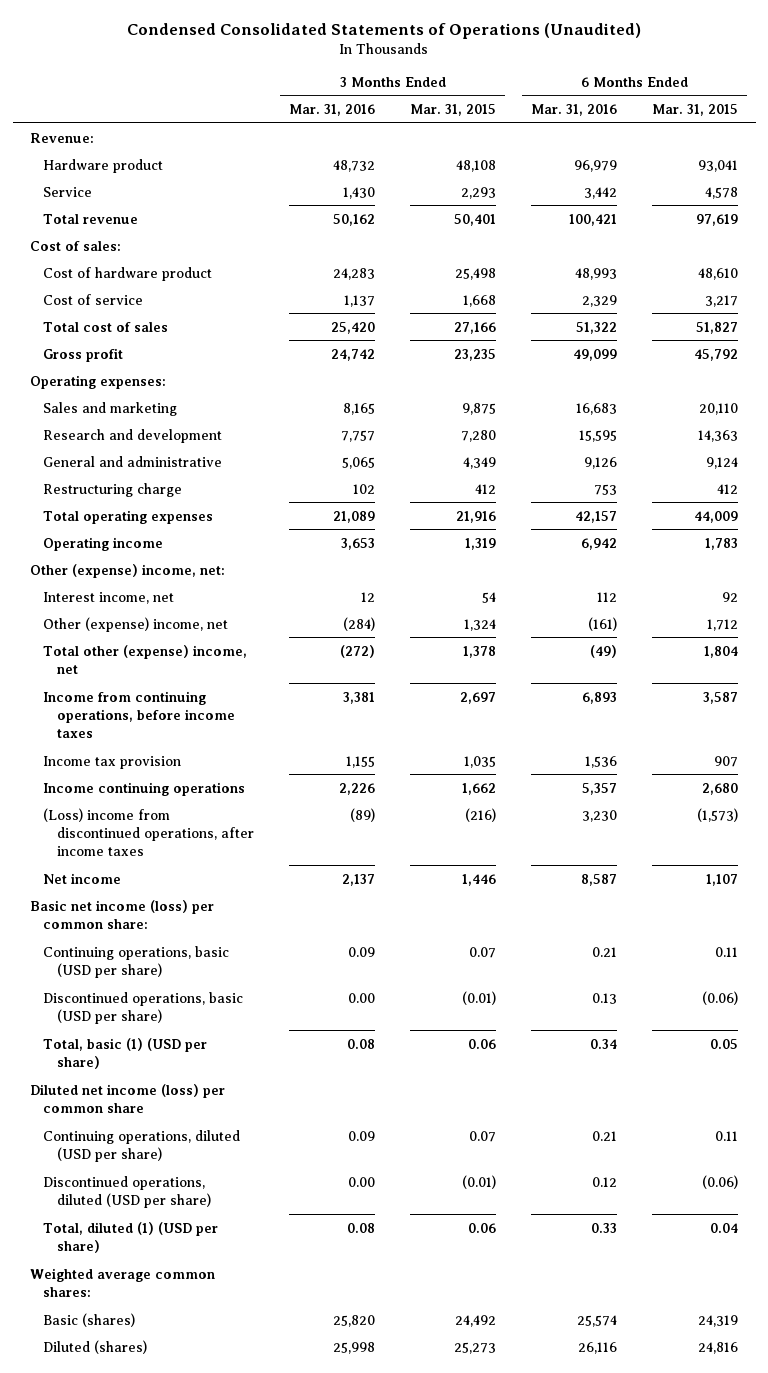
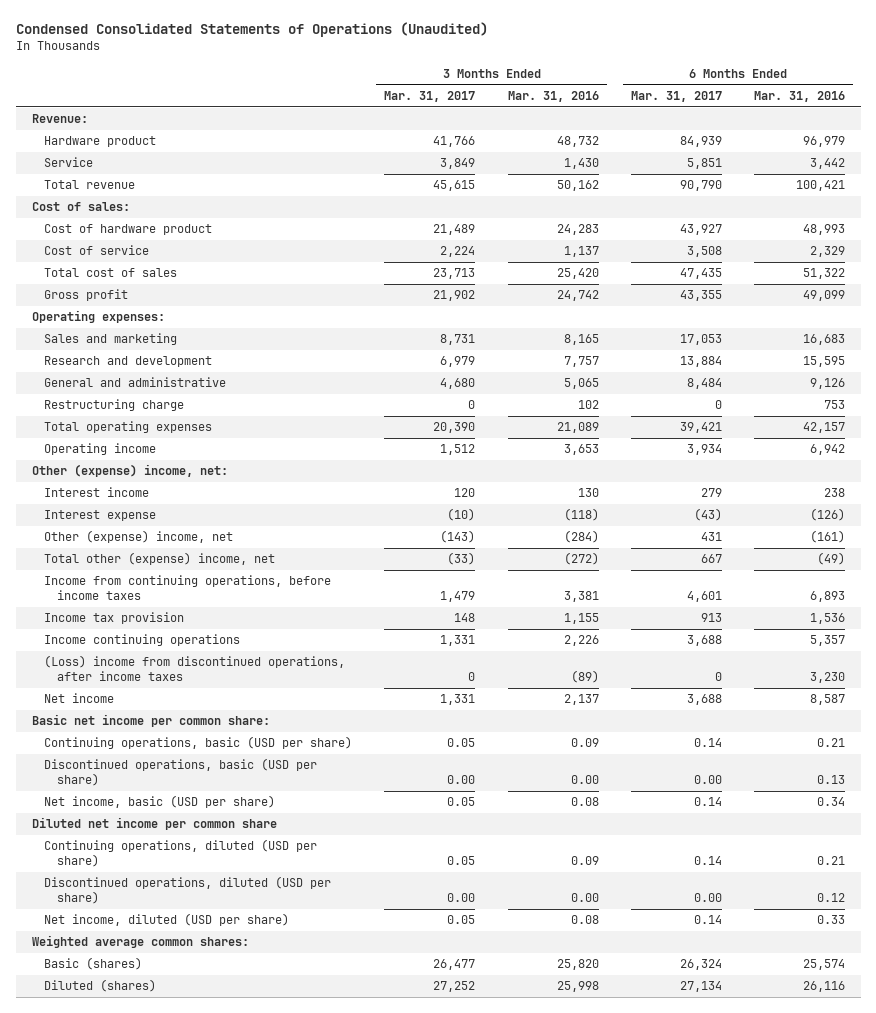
[410,104,497,117] Mar. 31, 2015 -> none
[652,104,739,117] Mar. 31, 2015 -> none
none -> [384,90,476,102] Mar. 31, 2017
none -> [630,90,722,102] Mar. 31, 2017
[43,591,175,604] Interest income, net -> [44,487,150,498] Interest income
[360,591,375,602] 12 -> [577,488,599,498] 130
[597,591,618,602] 112 -> [823,488,845,498] 238
none -> [44,510,157,522] Interest expense
[30,899,215,929] Basic net income (loss) per common share: -> [31,714,270,728] Basic net income per common share:
[43,1037,208,1069] Total, basic (1) (USD per share) -> [44,795,276,809] Net income, basic (USD per share)
[30,1083,226,1113] Diluted net income (loss) per common share -> [31,817,277,831] Diluted net income per common share
[43,1221,219,1253] Total, diluted (1) (USD per share) -> [44,913,290,927] Net income, diluted (USD per share)

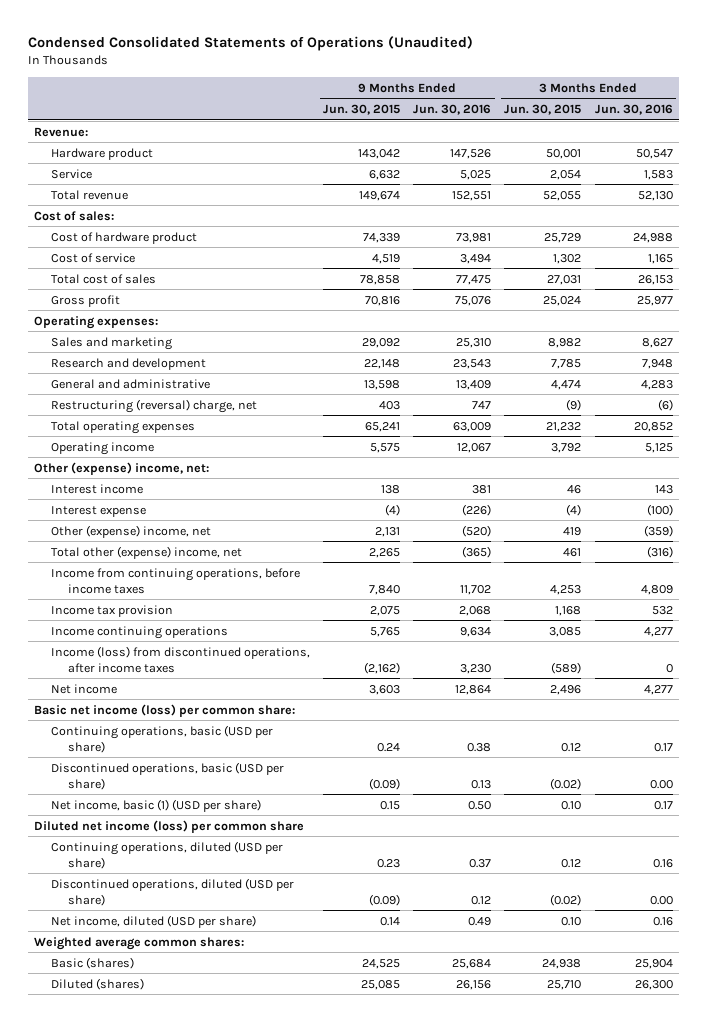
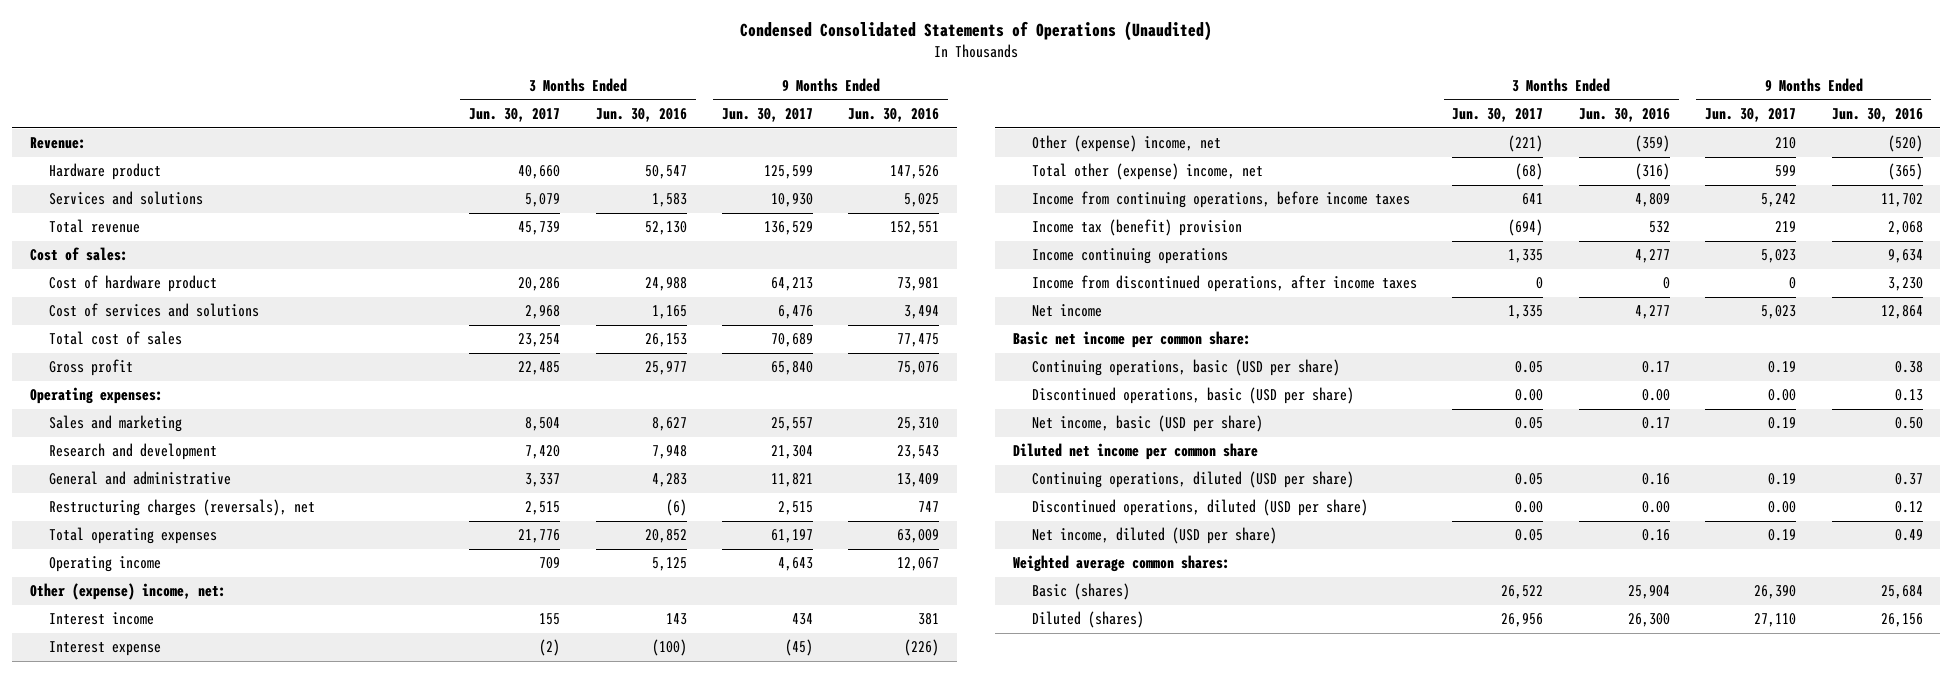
[323,104,401,116] Jun. 30, 2015 -> none
[504,104,582,116] Jun. 30, 2015 -> none
none -> [469,108,561,123] Jun. 30, 2017
none -> [722,108,814,123] Jun. 30, 2017
[50,168,92,179] Service -> [48,191,203,206] Services and solutions
[50,252,135,263] Cost of service -> [48,303,259,318] Cost of services and solutions
[50,398,257,413] Restructuring (reversal) charge, net -> [48,499,315,517] Restructuring charges (reversals), net
[50,604,173,617] Income tax provision -> [1031,219,1242,237] Income tax (benefit) provision
[50,645,310,673] Income (loss) from discontinued operations, after income taxes -> [1031,275,1417,293] Income from discontinued operations, after income taxes
[34,703,296,717] Basic net income (loss) per common share: -> [1013,331,1252,349] Basic net income per common share:
[50,798,261,812] Net income, basic (1) (USD per share) -> [1031,415,1263,433] Net income, basic (USD per share)
[34,819,305,833] Diluted net income (loss) per common share -> [1013,443,1259,461] Diluted net income per common share

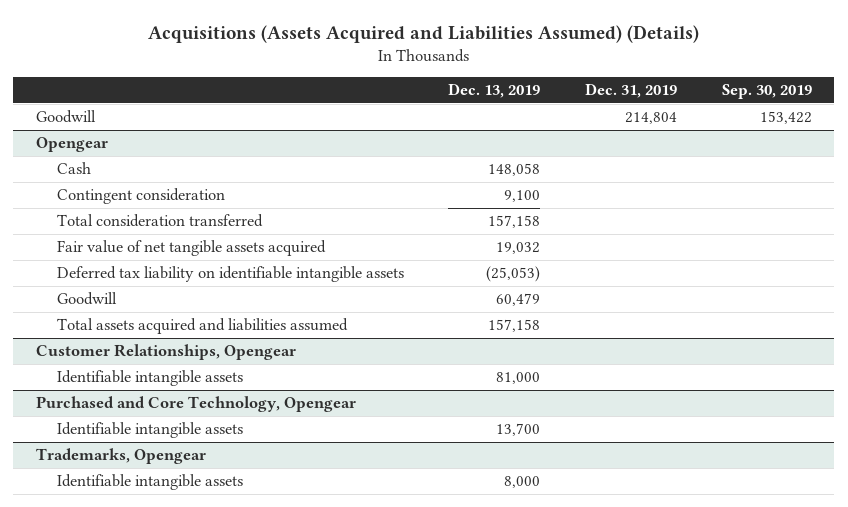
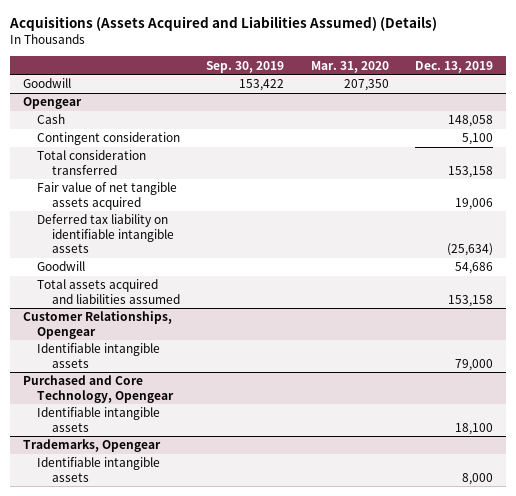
[585,83,678,99] Dec. 31, 2019 -> none
none -> [310,60,389,73] Mar. 31, 2020
[504,190,541,203] 9,100 -> [461,133,493,146] 5,100
[488,215,541,229] 157,158 -> [447,165,493,178] 153,158
[496,242,541,255] 19,032 -> [454,197,493,210] 19,006
[486,266,541,283] (25,053) -> [446,243,493,257] (25,634)
[496,293,541,307] 60,479 -> [454,262,493,275] 54,686
[488,319,541,333] 157,158 -> [447,294,493,307] 153,158
[496,372,541,385] 81,000 -> [454,358,493,371] 79,000
[496,423,541,437] 13,700 -> [454,422,493,435] 18,100

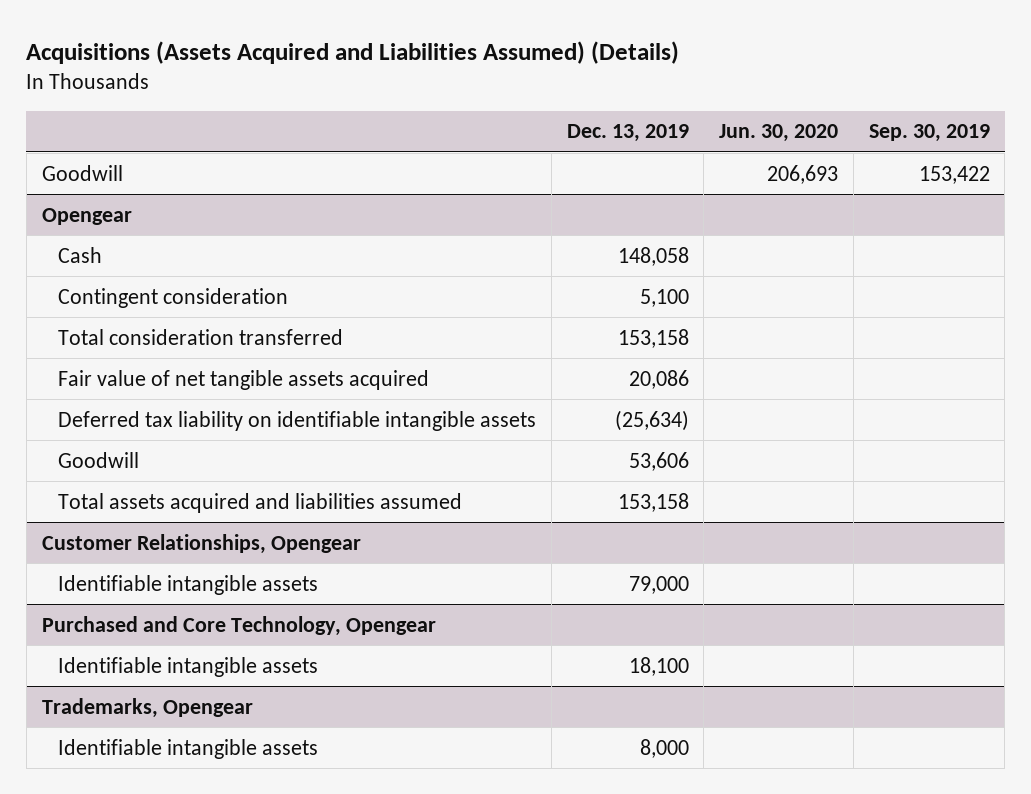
[310,60,389,73] Mar. 31, 2020 -> none
none -> [719,124,839,143] Jun. 30, 2020
[454,197,493,210] 19,006 -> [628,369,689,389] 20,086
[454,262,493,275] 54,686 -> [628,451,689,471] 53,606

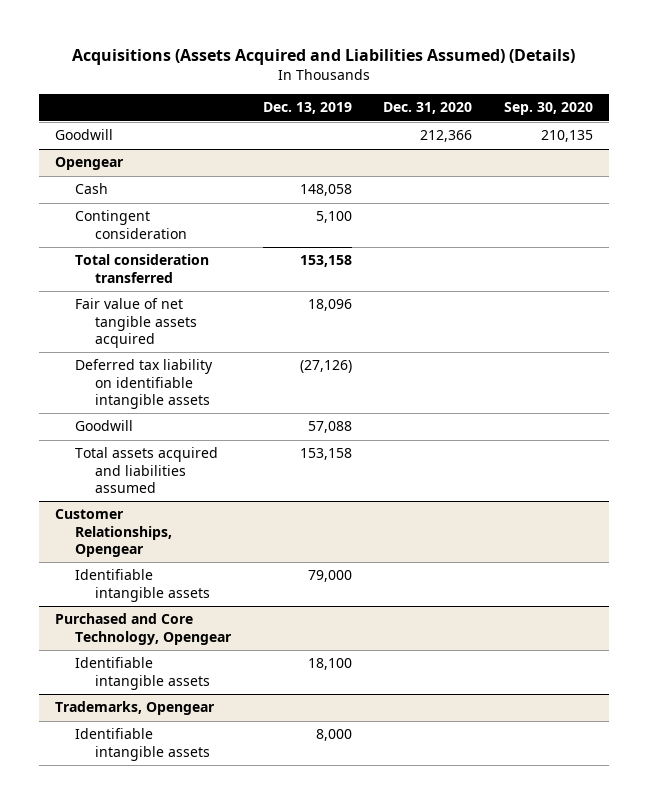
[719,124,839,143] Jun. 30, 2020 -> none
[868,124,990,143] Sep. 30, 2019 -> none
none -> [383,102,473,115] Dec. 31, 2020
none -> [504,102,594,116] Sep. 30, 2020
[628,369,689,389] 20,086 -> [307,299,352,312] 18,096
[614,409,689,431] (25,634) -> [299,360,352,374] (27,126)
[628,451,689,471] 53,606 -> [307,421,352,434] 57,088

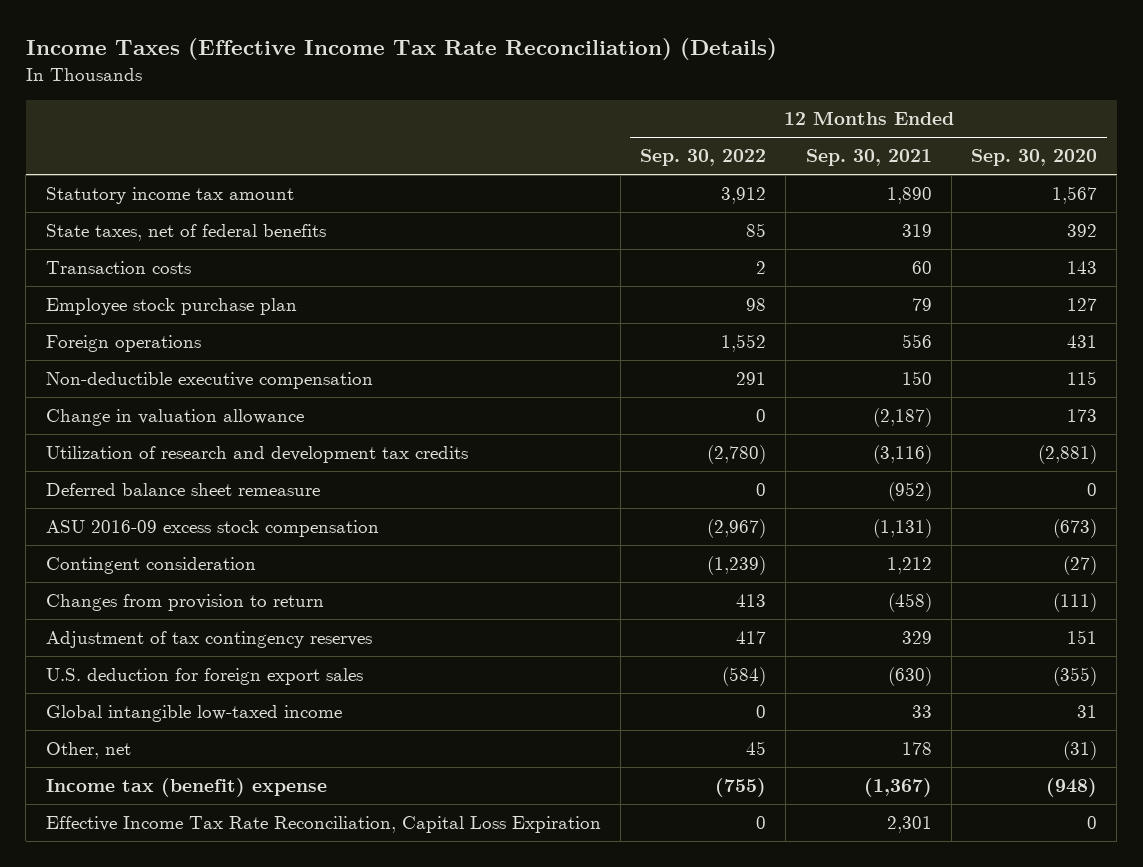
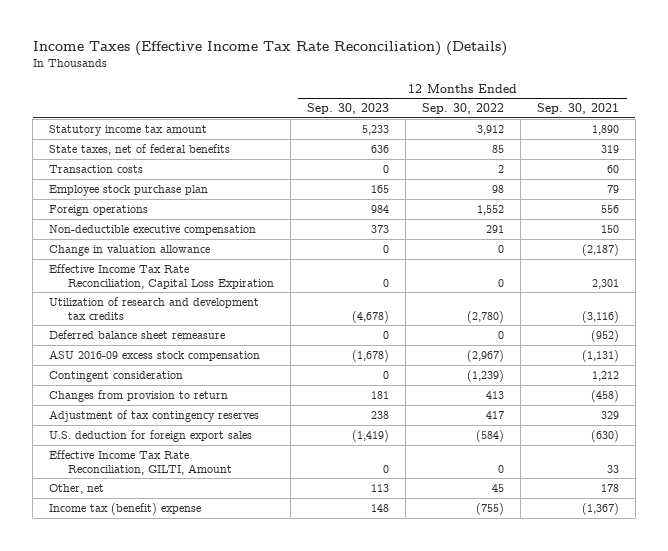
[970,149,1097,167] Sep. 30, 2020 -> none
none -> [306,103,389,115] Sep. 30, 2023
[45,816,601,834] Effective Income Tax Rate Reconciliation, Capital Loss Expiration -> [49,263,274,289] Effective Income Tax Rate Reconciliation, Capital Loss Expiration
[45,705,342,723] Global intangible low-taxed income -> none
none -> [49,449,232,475] Effective Income Tax Rate Reconciliation, GILTI, Amount

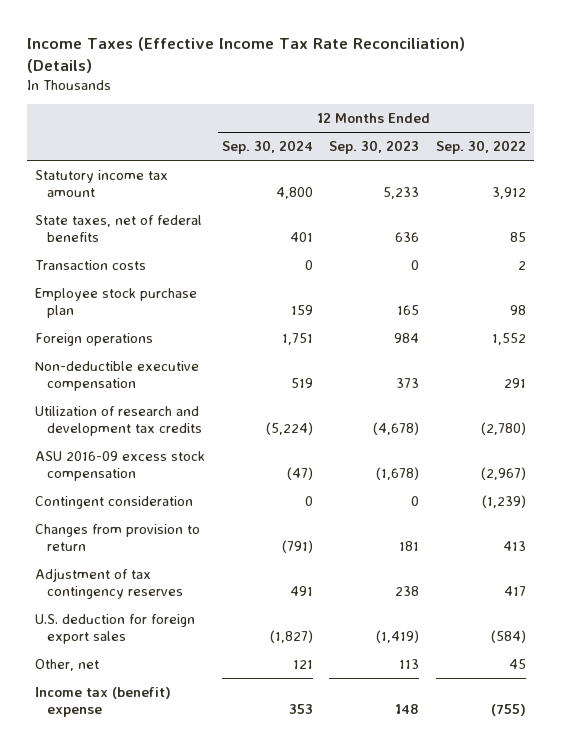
[536,103,619,115] Sep. 30, 2021 -> none
none -> [221,140,313,155] Sep. 30, 2024
[49,244,211,256] Change in valuation allowance -> none
[49,263,274,289] Effective Income Tax Rate Reconciliation, Capital Loss Expiration -> none
[49,329,226,339] Deferred balance sheet remeasure -> none
[49,449,232,475] Effective Income Tax Rate Reconciliation, GILTI, Amount -> none

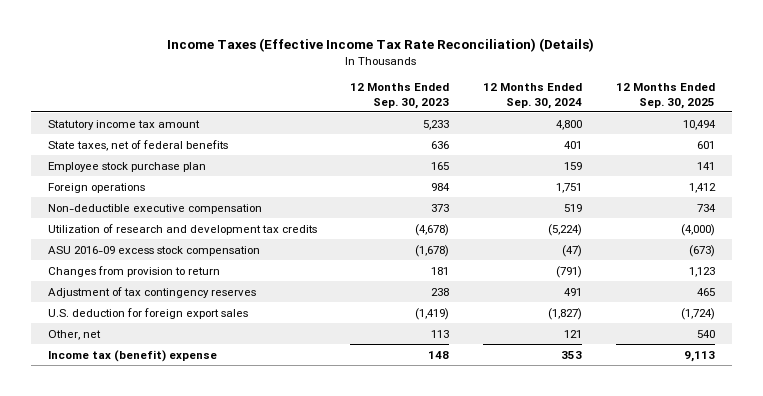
[435,140,526,155] Sep. 30, 2022 -> none
none -> [616,82,716,109] 12 Months Ended Sep. 30, 2025
[35,259,147,270] Transaction costs -> none
[35,495,194,509] Contingent consideration -> none

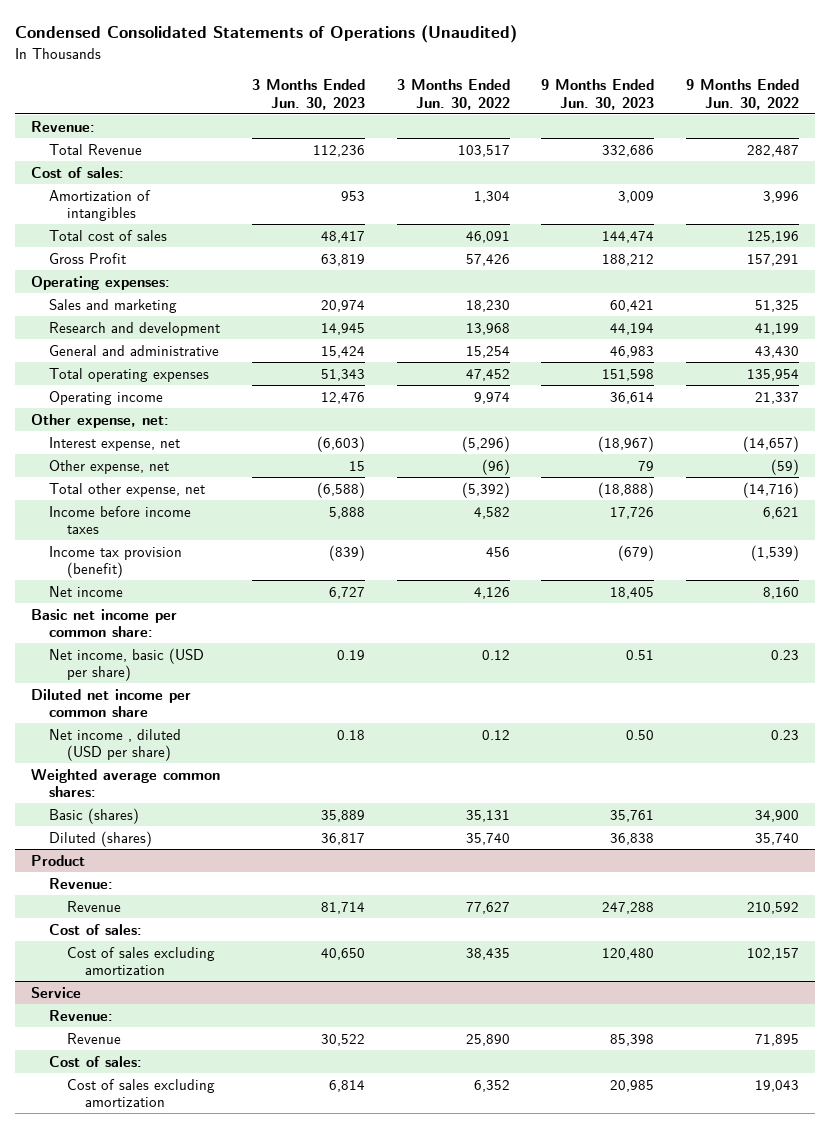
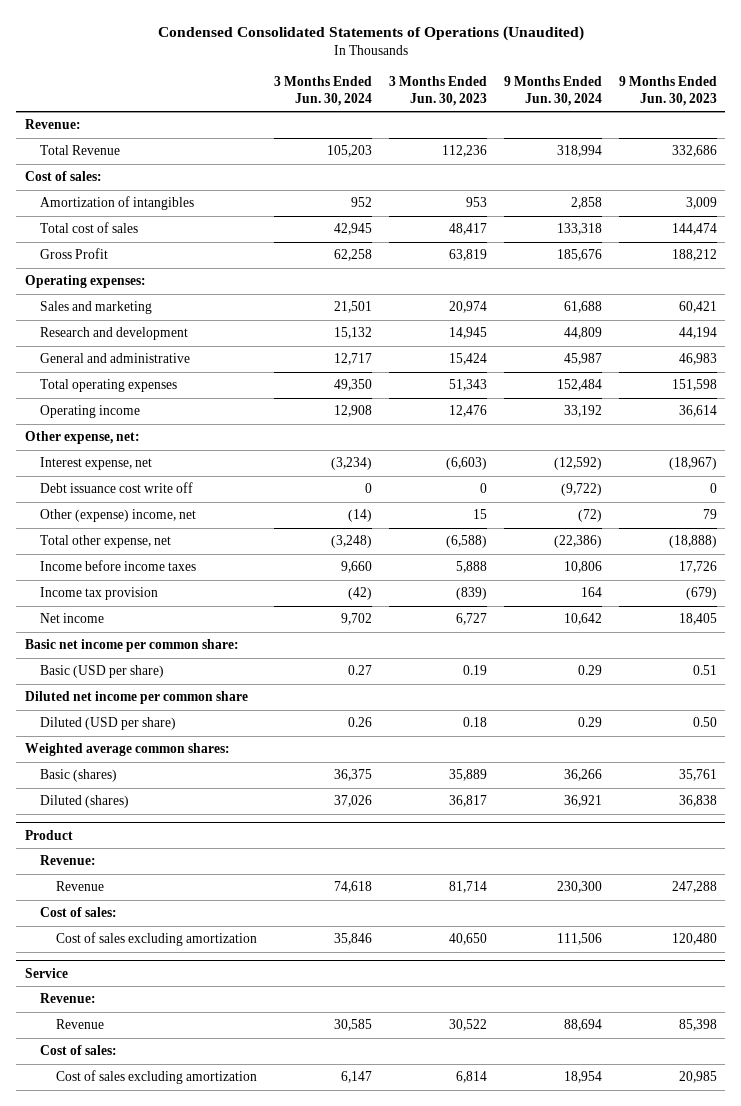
[396,79,510,110] 3 Months Ended Jun. 30, 2022 -> none
[686,79,800,110] 9 Months Ended Jun. 30, 2022 -> none
none -> [273,76,372,106] 3 Months Ended Jun. 30, 2024
none -> [503,76,602,106] 9 Months Ended Jun. 30, 2024
none -> [40,482,194,494] Debt issuance cost write off
[48,459,169,474] Other expense, net -> [40,509,197,523] Other (expense) income, net
[48,545,182,579] Income tax provision (benefit) -> [40,587,159,601] Income tax provision
[48,647,204,682] Net income, basic (USD per share) -> [40,665,165,679] Basic (USD per share)
[48,728,181,762] Net income , diluted (USD per share) -> [40,717,177,731] Diluted (USD per share)

